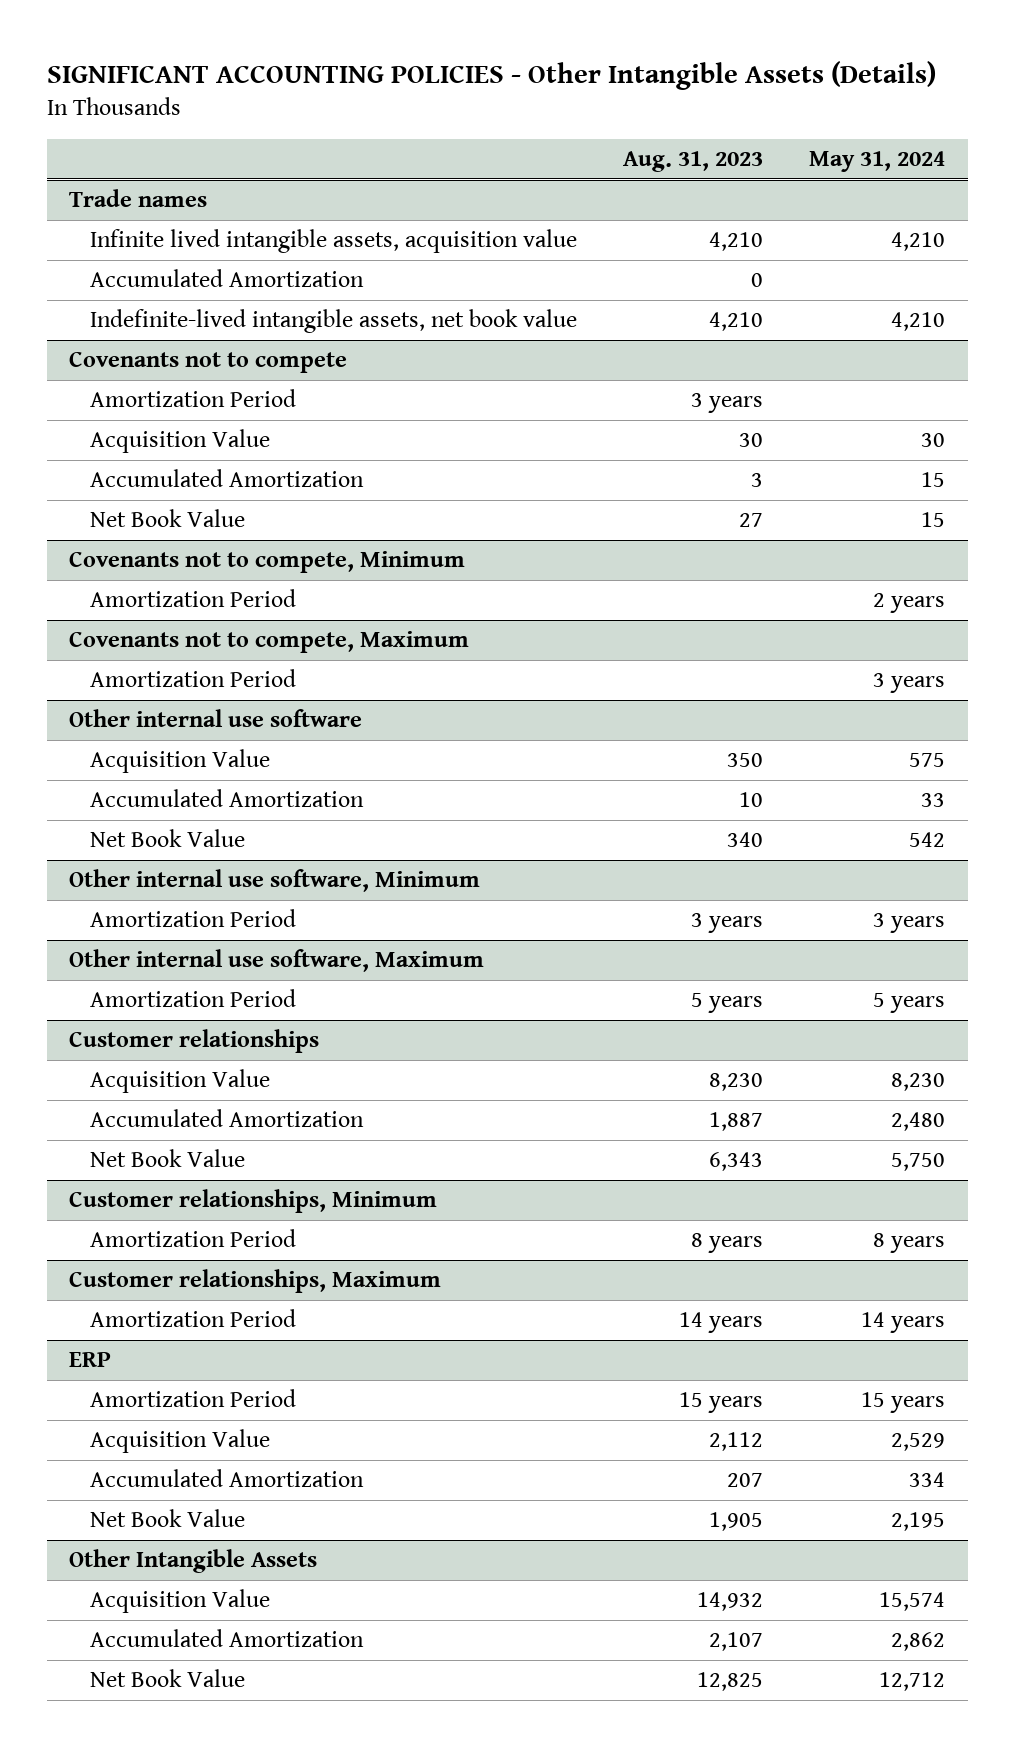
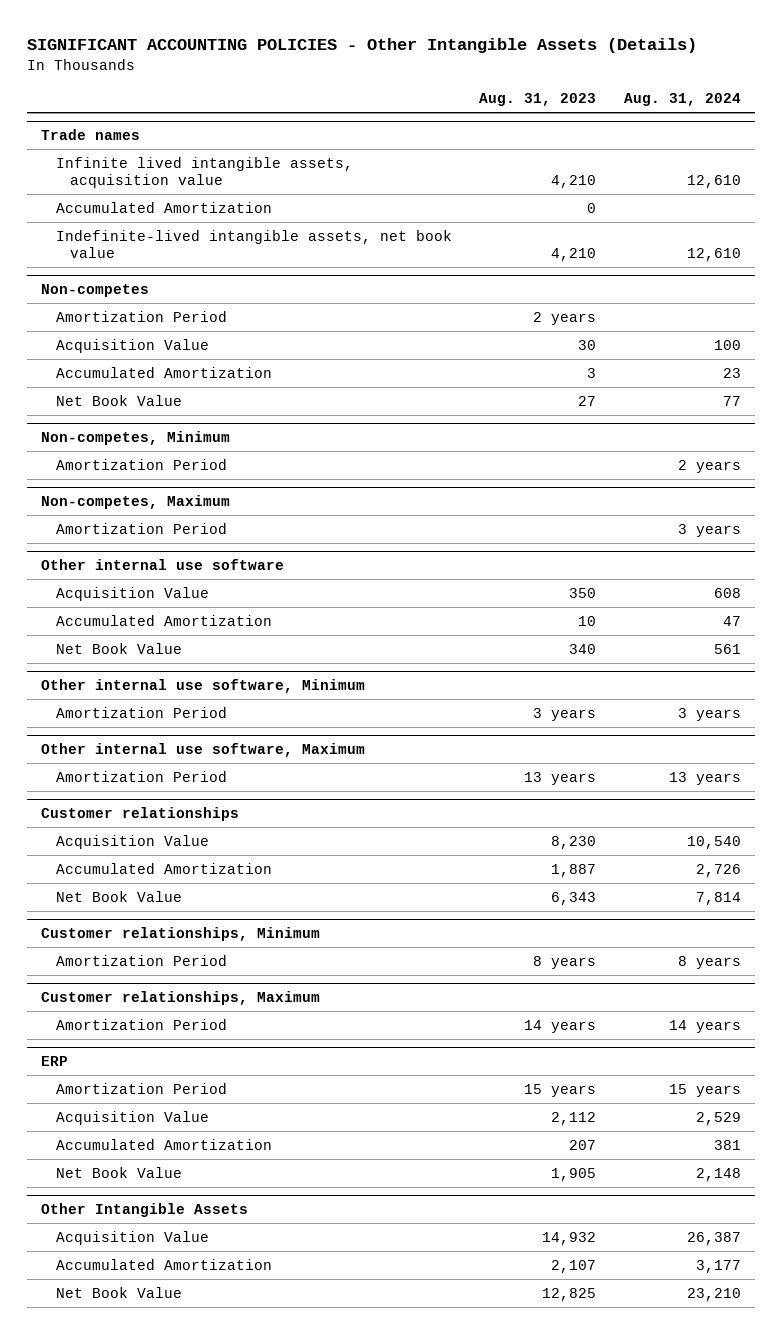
[808,151,945,173] May 31, 2024 -> none
none -> [623,93,741,107] Aug. 31, 2024
[69,352,348,374] Covenants not to compete -> [41,284,150,298] Non-competes
[690,393,763,414] 3 years -> [533,311,597,325] 2 years
[69,551,466,574] Covenants not to compete, Minimum -> none
none -> [41,431,231,446] Non-competes, Minimum
[69,631,470,654] Covenants not to compete, Maximum -> none
none -> [41,495,231,510] Non-competes, Maximum
[690,993,763,1014] 5 years -> [524,771,597,785] 13 years

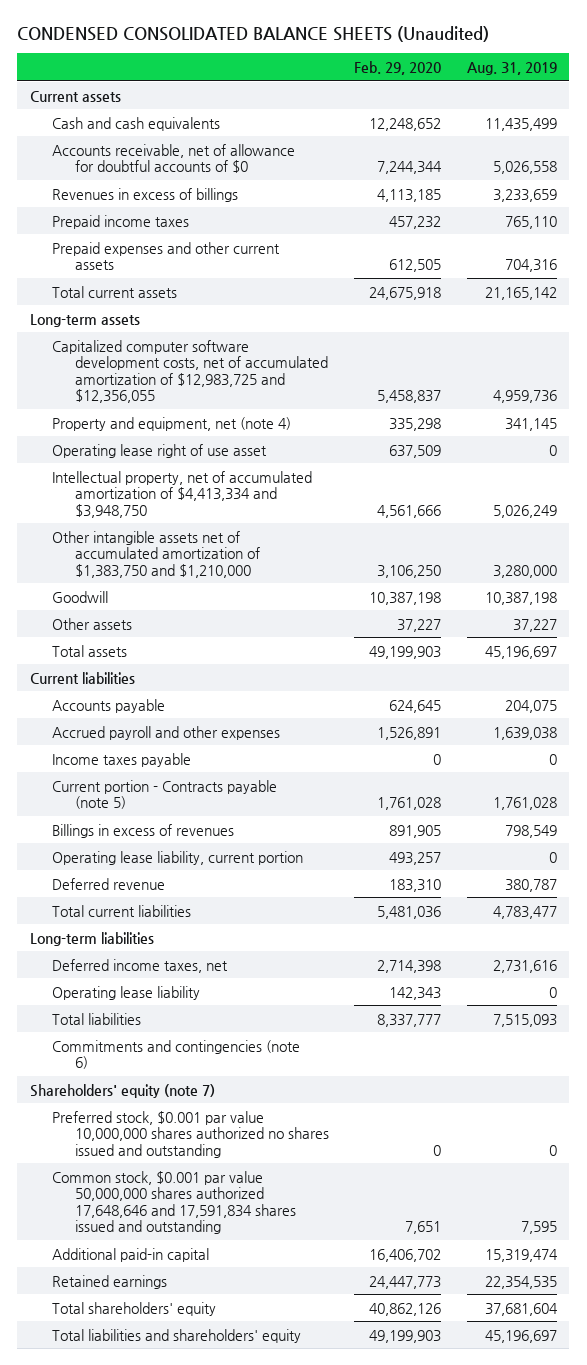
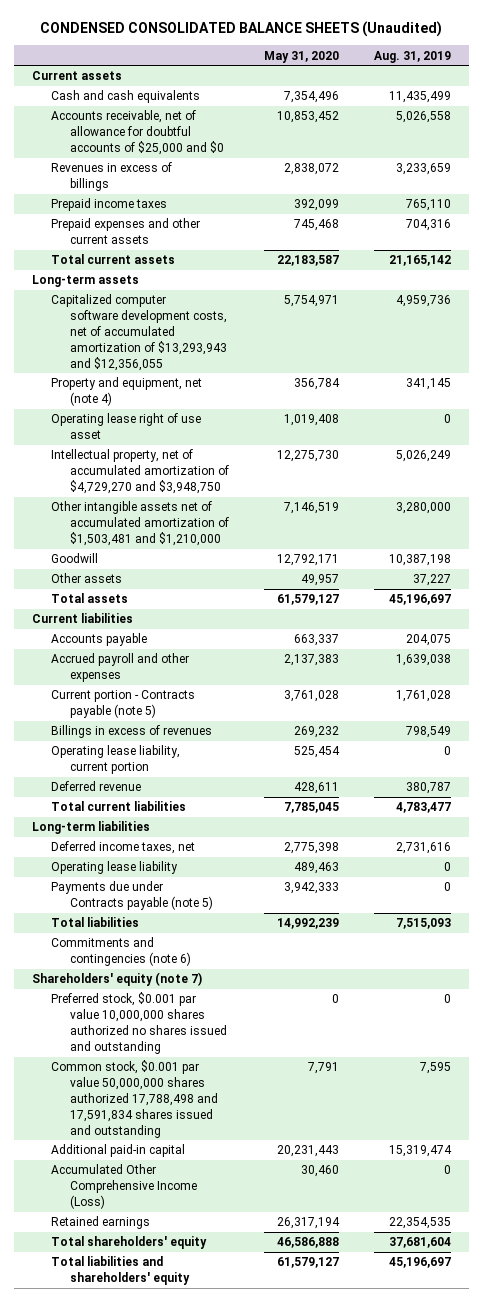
[354,60,442,75] Feb. 29, 2020 -> none
none -> [263,50,339,63] May 31, 2020
[52,143,296,174] Accounts receivable, net of allowance for doubtful accounts of $0 -> [50,110,224,156] Accounts receivable, net of allowance for doubtful accounts of $25,000 and $0
[52,339,328,404] Capitalized computer software development costs, net of accumulated amortization of $12,983,725 and $12,356,055 -> [50,294,227,371] Capitalized computer software development costs, net of accumulated amortization of $13,293,943 and $12,356,055
[52,470,313,518] Intellectual property, net of accumulated amortization of $4,413,334 and $3,948,750 -> [50,449,229,495] Intellectual property, net of accumulated amortization of $4,729,270 and $3,948,750
[52,530,260,578] Other intangible assets net of accumulated amortization of $1,383,750 and $1,210,000 -> [50,501,229,547] Other intangible assets net of accumulated amortization of $1,503,481 and $1,210,000
[52,752,192,767] Income taxes payable -> none
none -> [50,881,213,911] Payments due under Contracts payable (note 5)
[52,1170,296,1235] Common stock, $0.001 par value 50,000,000 shares authorized 17,648,646 and 17,591,834 shares issued and outstanding -> [50,1060,218,1138] Common stock, $0.001 par value 50,000,000 shares authorized 17,788,498 and 17,591,834 shares issued and outstanding
none -> [50,1164,197,1210] Accumulated Other Comprehensive Income (Loss)

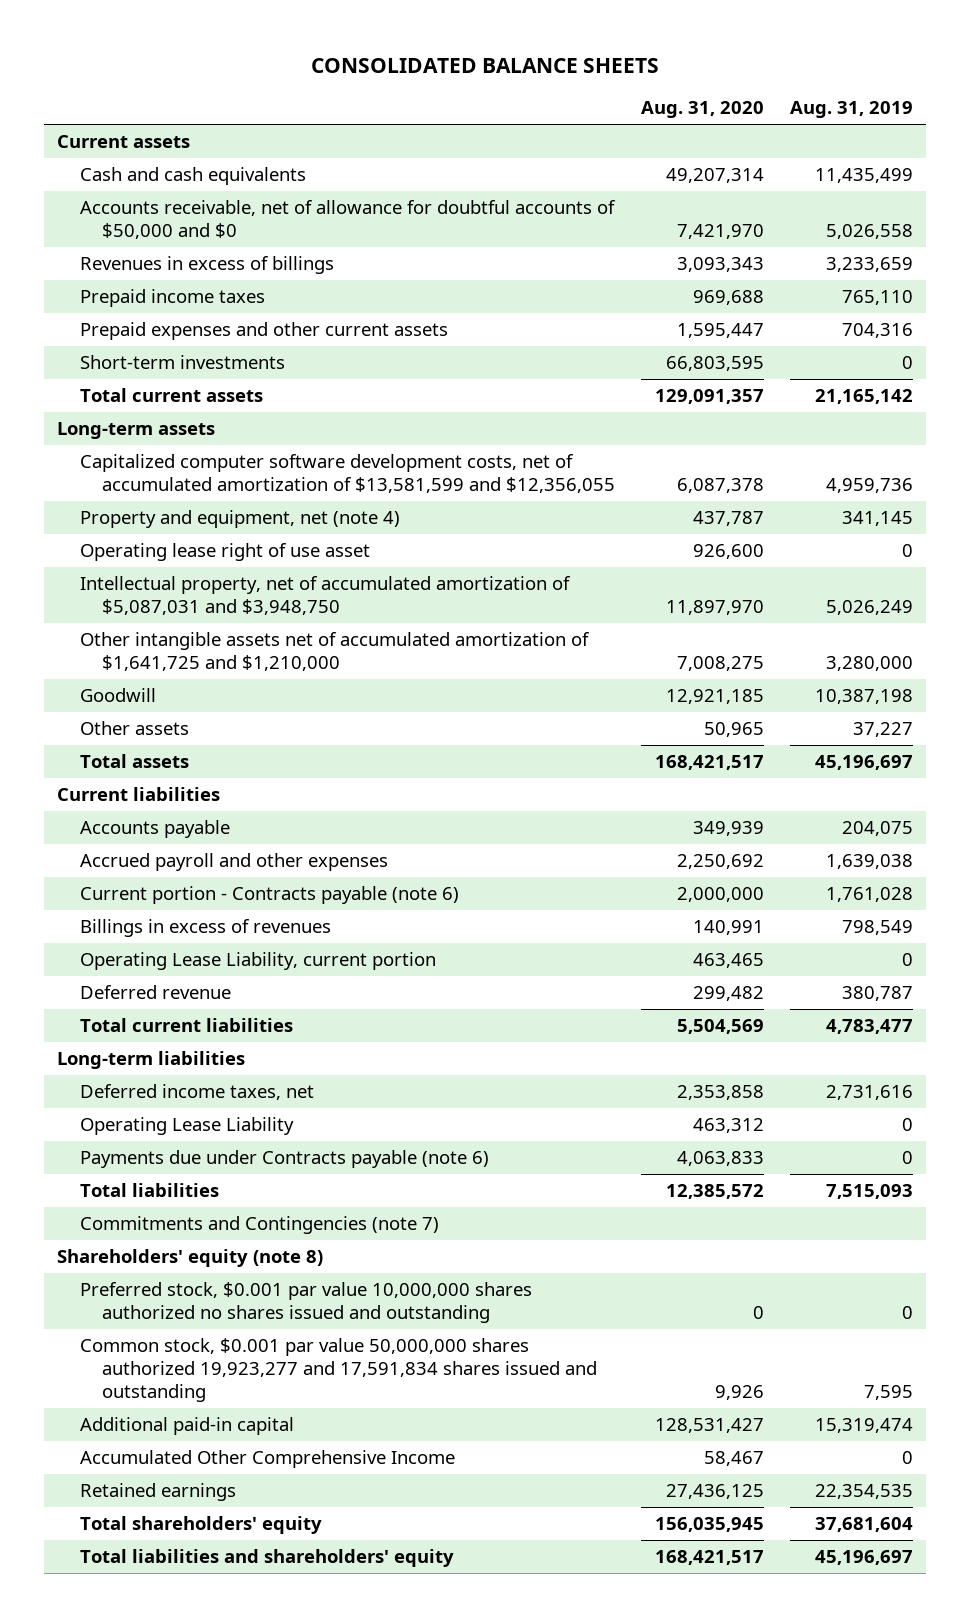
[40,21,443,38] CONDENSED CONSOLIDATED BALANCE SHEETS (Unaudited) -> [311,57,660,73] CONSOLIDATED BALANCE SHEETS
[263,50,339,63] May 31, 2020 -> none
none -> [641,101,765,119] Aug. 31, 2020
[50,110,224,156] Accounts receivable, net of allowance for doubtful accounts of $25,000 and $0 -> [79,200,616,239] Accounts receivable, net of allowance for doubtful accounts of $50,000 and $0
none -> [79,355,285,370] Short-term investments
[50,294,227,371] Capitalized computer software development costs, net of accumulated amortization of $13,293,943 and $12,356,055 -> [79,454,616,493] Capitalized computer software development costs, net of accumulated amortization of $13,581,599 and $12,356,055
[50,449,229,495] Intellectual property, net of accumulated amortization of $4,729,270 and $3,948,750 -> [79,576,571,615] Intellectual property, net of accumulated amortization of $5,087,031 and $3,948,750
[50,501,229,547] Other intangible assets net of accumulated amortization of $1,503,481 and $1,210,000 -> [79,632,590,671] Other intangible assets net of accumulated amortization of $1,641,725 and $1,210,000
[50,690,195,719] Current portion - Contracts payable (note 5) -> [79,886,459,905] Current portion - Contracts payable (note 6)
[50,745,180,775] Operating lease liability, current portion -> [79,952,436,971] Operating Lease Liability, current portion
[50,861,178,875] Operating lease liability -> [79,1117,294,1136] Operating Lease Liability
[50,881,213,911] Payments due under Contracts payable (note 5) -> [79,1150,489,1169] Payments due under Contracts payable (note 6)
[50,937,191,967] Commitments and contingencies (note 6) -> [79,1216,439,1235] Commitments and Contingencies (note 7)
[31,972,202,987] Shareholders' equity (note 7) -> [57,1249,324,1268] Shareholders' equity (note 8)
[50,1060,218,1138] Common stock, $0.001 par value 50,000,000 shares authorized 17,788,498 and 17,591,834 shares issued and outstanding -> [79,1338,598,1402] Common stock, $0.001 par value 50,000,000 shares authorized 19,923,277 and 17,591,834 shares issued and outstanding
[50,1164,197,1210] Accumulated Other Comprehensive Income (Loss) -> [79,1450,455,1469] Accumulated Other Comprehensive Income

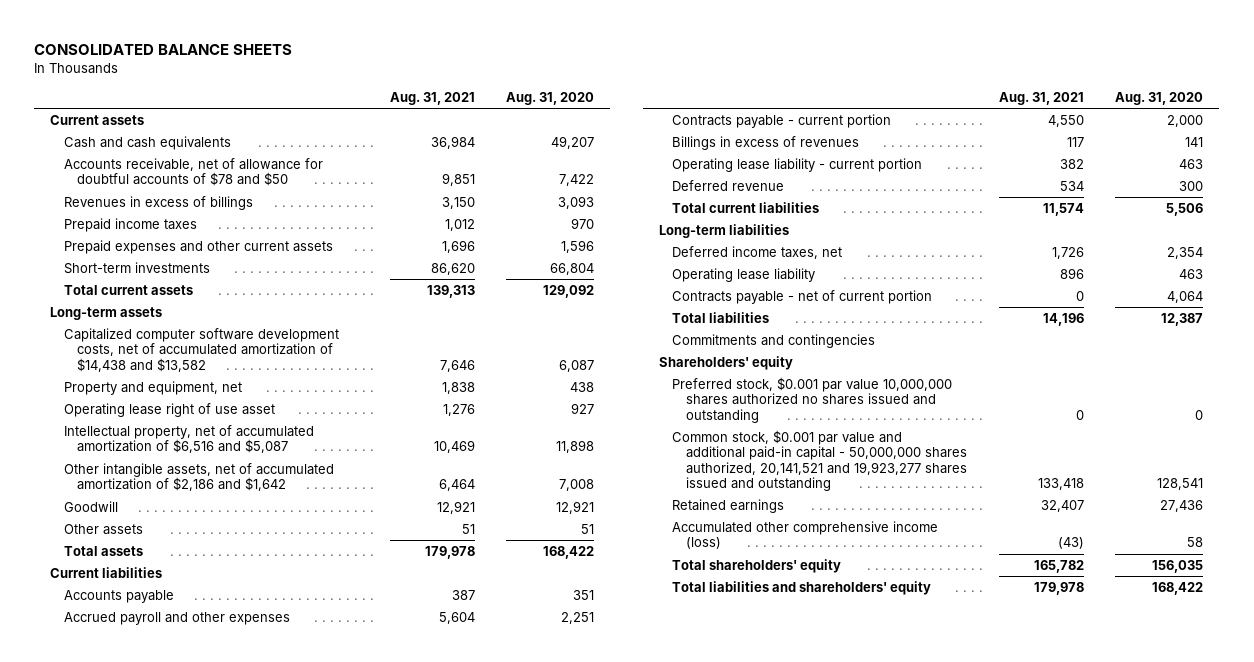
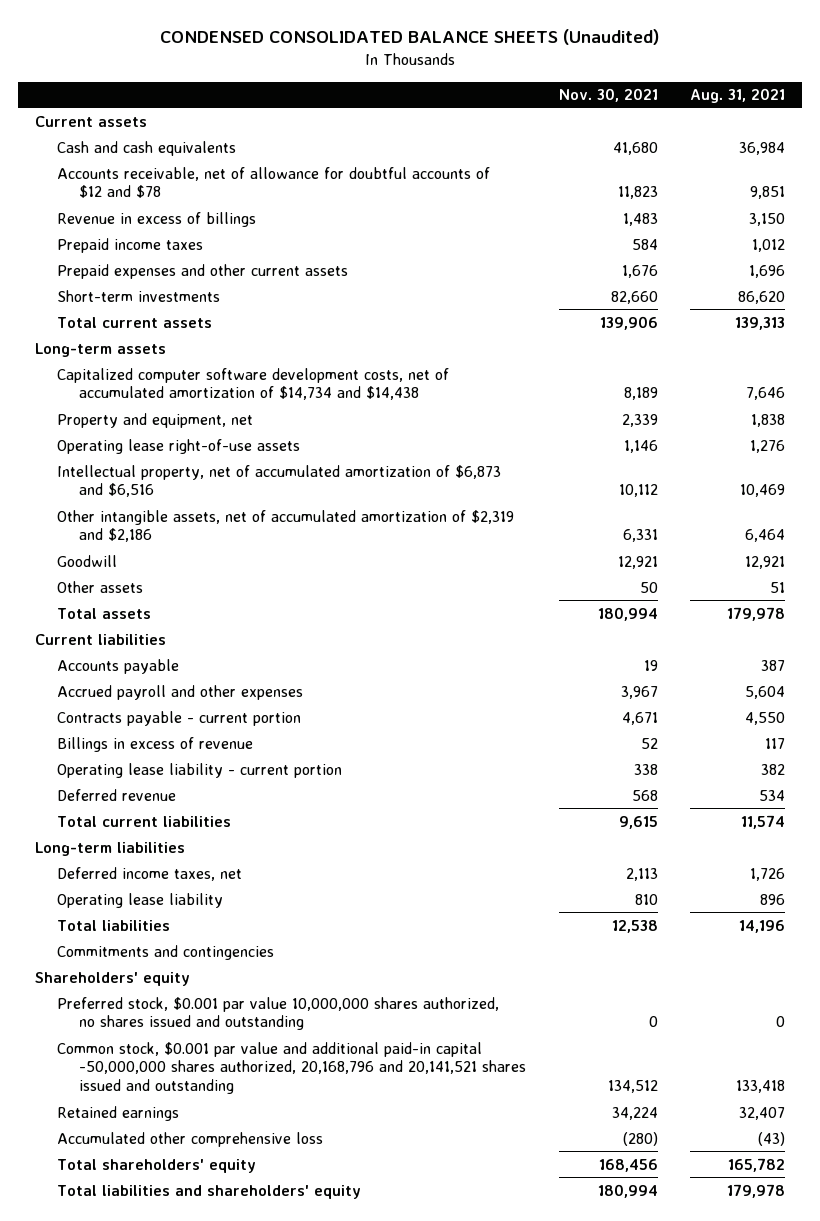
[34,43,293,55] CONSOLIDATED BALANCE SHEETS -> [159,29,659,46] CONDENSED CONSOLIDATED BALANCE SHEETS (Unaudited)
[506,92,595,106] Aug. 31, 2020 -> none
none -> [558,88,658,103] Nov. 30, 2021
[63,158,323,187] Accounts receivable, net of allowance for doubtful accounts of $78 and $50 -> [56,166,490,199] Accounts receivable, net of allowance for doubtful accounts of $12 and $78
[63,196,253,211] Revenues in excess of billings -> [56,211,256,227] Revenue in excess of billings
[63,328,339,372] Capitalized computer software development costs, net of accumulated amortization of $14,438 and $13,582 -> [56,367,449,401] Capitalized computer software development costs, net of accumulated amortization of $14,734 and $14,438
[63,403,275,418] Operating lease right of use asset -> [56,438,300,454] Operating lease right-of-use assets
[63,425,314,454] Intellectual property, net of accumulated amortization of $6,516 and $5,087 -> [56,464,501,498] Intellectual property, net of accumulated amortization of $6,873 and $6,516
[63,463,334,492] Other intangible assets, net of accumulated amortization of $2,186 and $1,642 -> [56,509,514,543] Other intangible assets, net of accumulated amortization of $2,319 and $2,186
[672,136,860,151] Billings in excess of revenues -> [56,736,253,752] Billings in excess of revenue
[672,290,933,305] Contracts payable - net of current portion -> none
[672,377,953,423] Preferred stock, $0.001 par value 10,000,000 shares authorized no shares issued and outstanding -> [56,996,499,1031] Preferred stock, $0.001 par value 10,000,000 shares authorized, no shares issued and outstanding
[672,430,967,492] Common stock, $0.001 par value and additional paid-in capital - 50,000,000 shares authorized, 20,141,521 and 19,923,277 shares issued and outstanding -> [56,1041,527,1095] Common stock, $0.001 par value and additional paid-in capital -50,000,000 shares authorized, 20,168,796 and 20,141,521 shares issued and outstanding
[672,521,939,550] Accumulated other comprehensive income (loss) -> [56,1131,323,1147] Accumulated other comprehensive loss

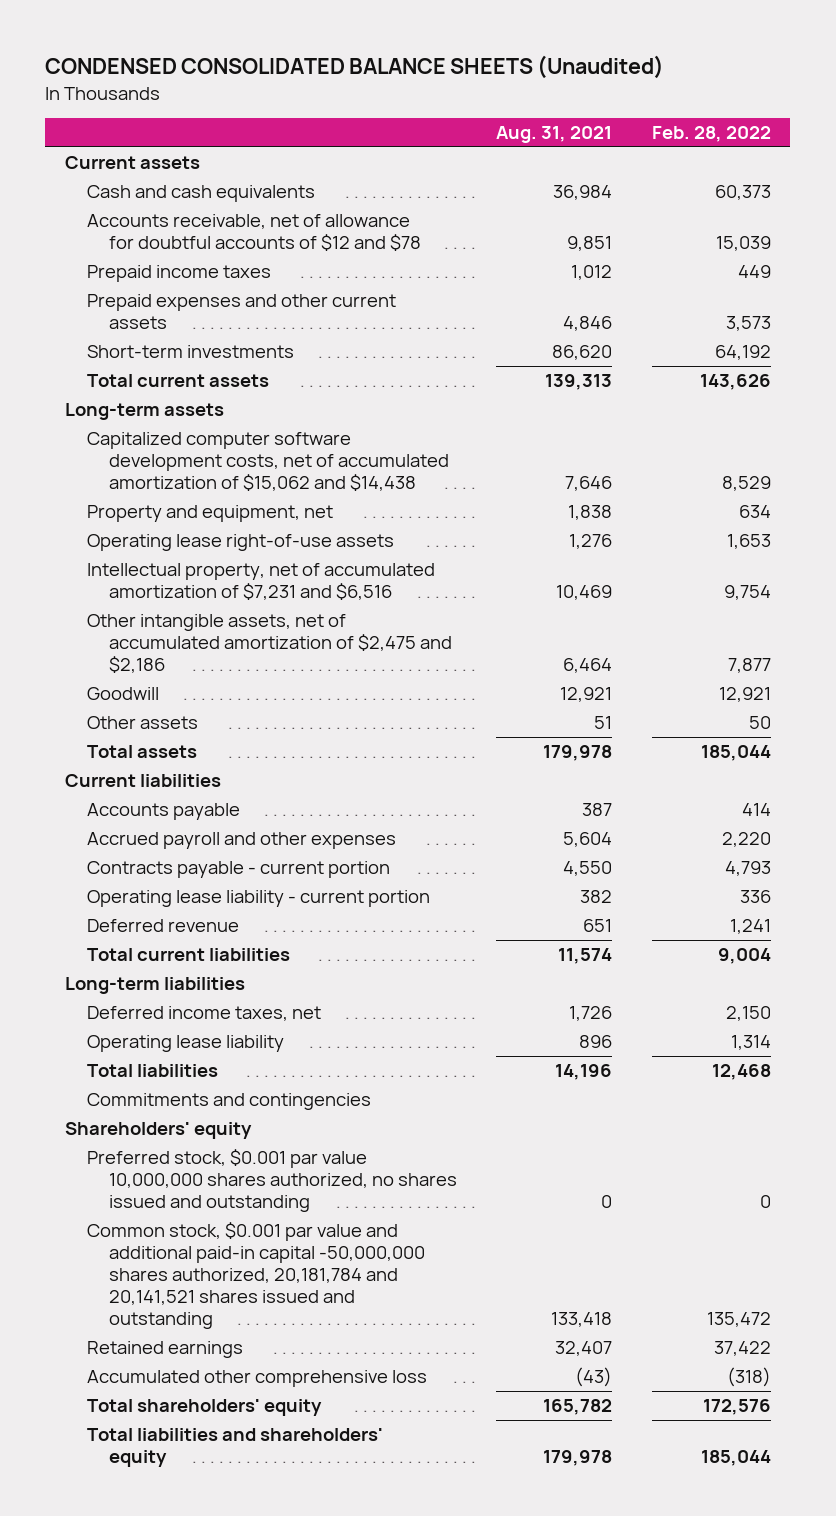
[558,88,658,103] Nov. 30, 2021 -> none
none -> [651,126,771,143] Feb. 28, 2022
[56,211,256,227] Revenue in excess of billings -> none
[749,264,786,278] 1,696 -> [563,316,613,332] 4,846
[56,367,449,401] Capitalized computer software development costs, net of accumulated amortization of $14,734 and $14,438 -> [86,432,449,492] Capitalized computer software development costs, net of accumulated amortization of $15,062 and $14,438
[56,464,501,498] Intellectual property, net of accumulated amortization of $6,873 and $6,516 -> [86,563,435,601] Intellectual property, net of accumulated amortization of $7,231 and $6,516
[56,509,514,543] Other intangible assets, net of accumulated amortization of $2,319 and $2,186 -> [86,614,452,674] Other intangible assets, net of accumulated amortization of $2,475 and $2,186
[56,736,253,752] Billings in excess of revenue -> none
[759,789,786,801] 534 -> [583,919,613,933] 651
[56,1041,527,1095] Common stock, $0.001 par value and additional paid-in capital -50,000,000 shares authorized, 20,168,796 and 20,141,521 shares issued and outstanding -> [86,1222,425,1330] Common stock, $0.001 par value and additional paid-in capital -50,000,000 shares authorized, 20,181,784 and 20,141,521 shares issued and outstanding

